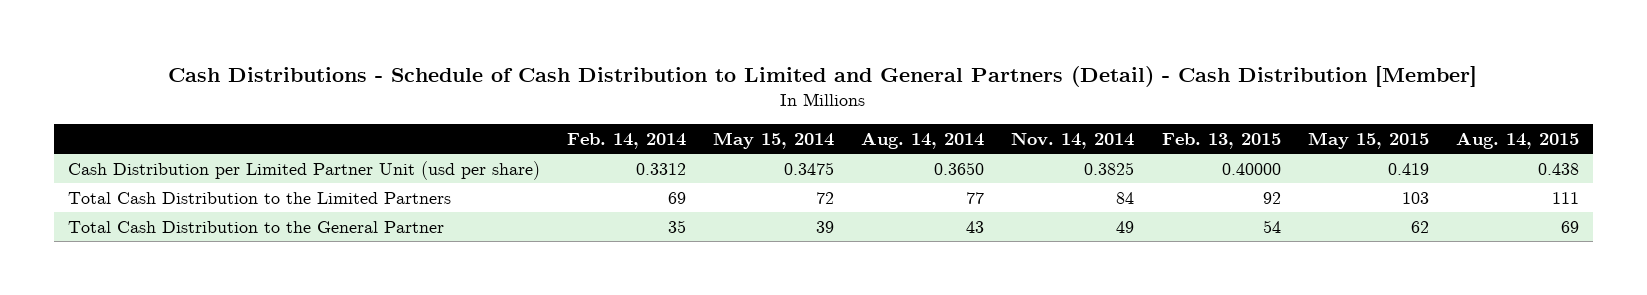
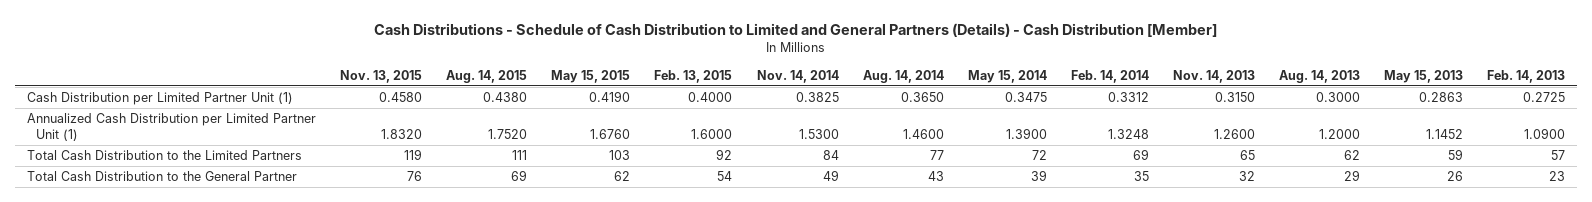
[168,65,1478,87] Cash Distributions - Schedule of Cash Distribution to Limited and General Partners (Detail) - Cash Distribution [Member] -> [374,22,1218,37] Cash Distributions - Schedule of Cash Distribution to Limited and General Partners (Details) - Cash Distribution [Member]
none -> [340,69,423,83] Nov. 13, 2015
none -> [1172,69,1255,83] Nov. 14, 2013
none -> [1278,69,1360,83] Aug. 14, 2013
none -> [1383,69,1463,83] May 15, 2013
none -> [1486,69,1565,83] Feb. 14, 2013
[67,160,540,180] Cash Distribution per Limited Partner Unit (usd per share) -> [27,92,294,106] Cash Distribution per Limited Partner Unit (1)
[1221,162,1281,175] 0.40000 -> [688,92,733,103] 0.4000
[1387,162,1429,175] 0.419 -> [589,91,631,103] 0.4190
[1537,162,1579,175] 0.438 -> [483,92,528,103] 0.4380
none -> [27,113,317,141] Annualized Cash Distribution per Limited Partner Unit (1)

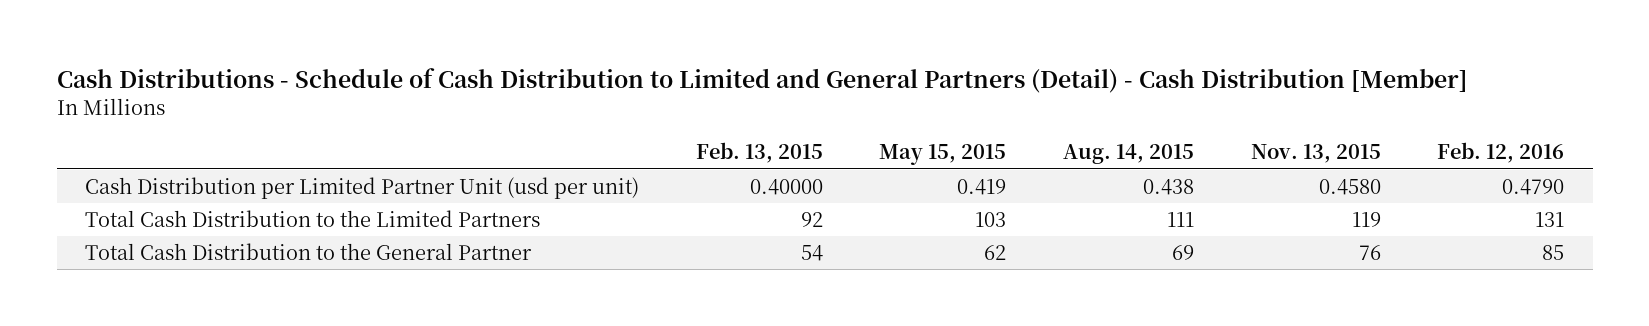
[374,22,1218,37] Cash Distributions - Schedule of Cash Distribution to Limited and General Partners (Details) - Cash Distribution [Member] -> [56,68,1468,94] Cash Distributions - Schedule of Cash Distribution to Limited and General Partners (Detail) - Cash Distribution [Member]
[756,69,839,83] Nov. 14, 2014 -> none
[862,69,944,83] Aug. 14, 2014 -> none
[967,69,1047,83] May 15, 2014 -> none
[1070,69,1149,83] Feb. 14, 2014 -> none
[1172,69,1255,83] Nov. 14, 2013 -> none
[1278,69,1360,83] Aug. 14, 2013 -> none
[1383,69,1463,83] May 15, 2013 -> none
[1486,69,1565,83] Feb. 14, 2013 -> none
none -> [1437,142,1565,164] Feb. 12, 2016
[27,113,317,141] Annualized Cash Distribution per Limited Partner Unit (1) -> none
[27,92,294,106] Cash Distribution per Limited Partner Unit (1) -> [85,176,640,199] Cash Distribution per Limited Partner Unit (usd per unit)
[483,92,528,103] 0.4380 -> [1142,178,1194,195] 0.438
[589,91,631,103] 0.4190 -> [957,178,1007,195] 0.419
[688,92,733,103] 0.4000 -> [749,178,823,195] 0.40000

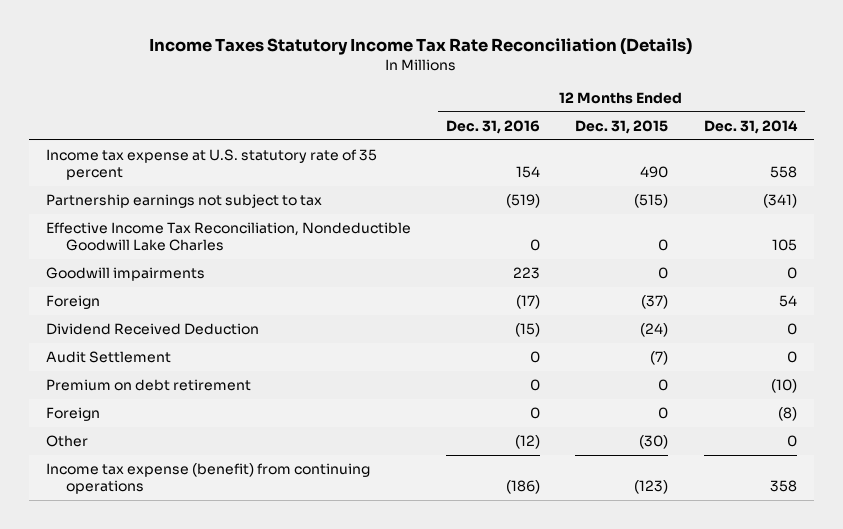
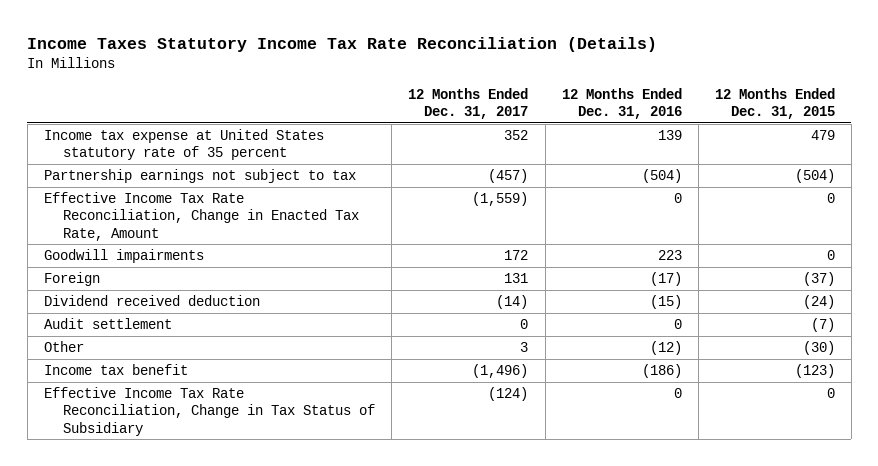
[703,120,798,135] Dec. 31, 2014 -> none
none -> [408,87,529,119] 12 Months Ended Dec. 31, 2017
[46,222,412,252] Effective Income Tax Reconciliation, Nondeductible Goodwill Lake Charles -> none
[46,149,378,181] Income tax expense at U.S. statutory rate of 35 percent -> [43,128,324,161] Income tax expense at United States statutory rate of 35 percent
[516,166,541,179] 154 -> [657,129,682,140] 139
[640,166,669,179] 490 -> [810,129,835,140] 479
[506,194,541,209] (519) -> [641,168,682,183] (504)
[634,194,669,209] (515) -> [794,168,835,183] (504)
none -> [43,191,360,241] Effective Income Tax Rate Reconciliation, Change in Enacted Tax Rate, Amount
[46,379,252,392] Premium on debt retirement -> none
[46,407,101,422] Foreign -> none
[46,323,260,336] Dividend Received Deduction -> [43,294,260,306] Dividend received deduction
[46,351,172,364] Audit Settlement -> [43,317,172,329] Audit settlement
[46,463,371,495] Income tax expense (benefit) from continuing operations -> [43,363,188,375] Income tax benefit
none -> [43,386,376,436] Effective Income Tax Rate Reconciliation, Change in Tax Status of Subsidiary

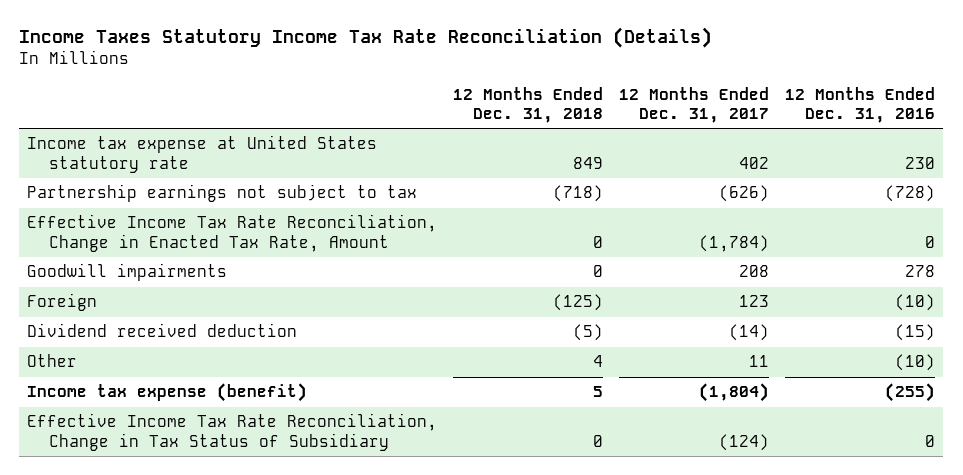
[714,87,835,119] 12 Months Ended Dec. 31, 2015 -> none
none -> [453,86,604,123] 12 Months Ended Dec. 31, 2018
[43,128,324,161] Income tax expense at United States statutory rate of 35 percent -> [27,135,378,173] Income tax expense at United States statutory rate
[504,129,529,140] 352 -> [739,156,770,169] 402
[657,129,682,140] 139 -> [905,156,936,169] 230
[488,168,529,183] (457) -> [719,185,770,203] (626)
[641,168,682,183] (504) -> [885,185,936,203] (728)
[472,191,529,206] (1,559) -> [699,234,770,252] (1,784)
[504,249,529,260] 172 -> [739,265,770,278] 208
[657,249,682,260] 223 -> [905,265,936,278] 278
[504,272,529,283] 131 -> [739,295,770,308] 123
[649,271,682,286] (17) -> [895,294,936,312] (10)
[43,317,172,329] Audit settlement -> none
[520,341,529,352] 3 -> [749,355,770,368] 11
[649,340,682,355] (12) -> [895,354,936,372] (10)
[43,363,188,375] Income tax benefit -> [27,383,308,403] Income tax expense (benefit)
[472,363,529,378] (1,496) -> [699,383,770,403] (1,804)
[641,363,682,378] (186) -> [885,383,936,403] (255)

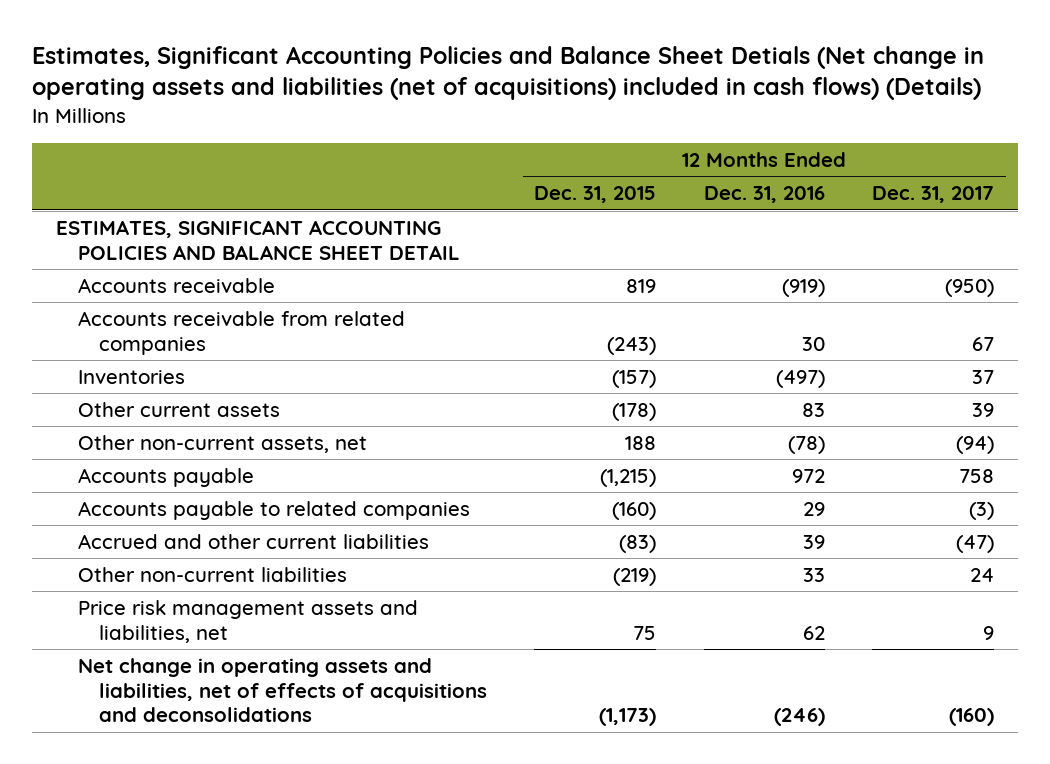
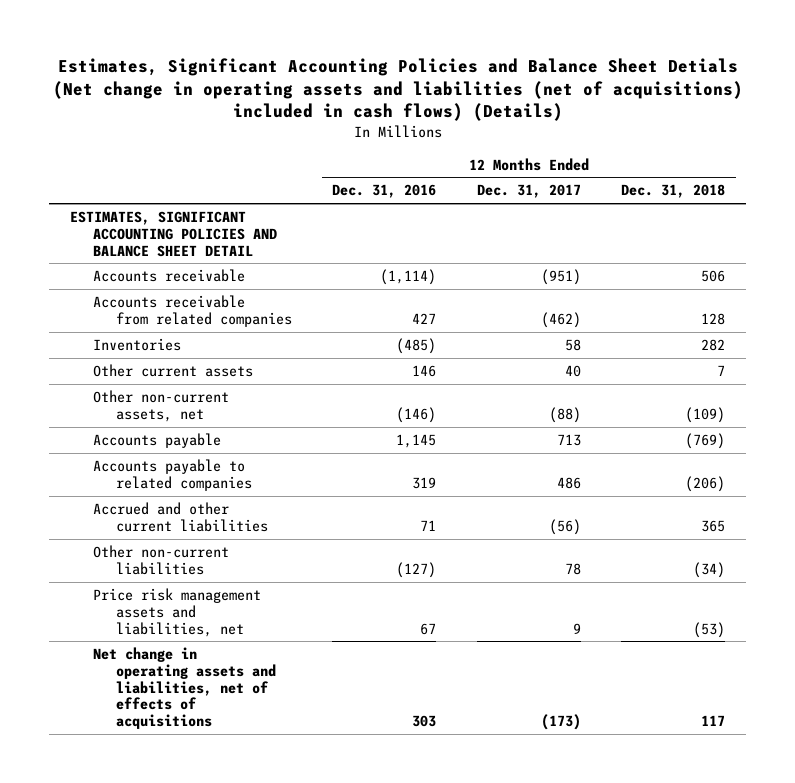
[534,186,657,204] Dec. 31, 2015 -> none
none -> [621,184,726,199] Dec. 31, 2018
[781,278,825,297] (919) -> [380,268,437,285] (1,114)
[945,278,995,297] (950) -> [540,268,581,285] (951)
[801,336,825,351] 30 -> [412,312,437,324] 427
[972,336,995,351] 67 -> [540,311,581,328] (462)
[775,369,825,388] (497) -> [396,337,437,354] (485)
[972,369,995,384] 37 -> [564,338,581,351] 58
[801,402,825,417] 83 -> [412,364,437,377] 146
[972,402,995,417] 39 -> [564,364,581,377] 40
[787,435,825,454] (78) -> [396,406,437,423] (146)
[956,435,995,454] (94) -> [548,406,581,423] (88)
[791,468,825,483] 972 -> [396,433,437,448] 1,145
[959,468,995,483] 758 -> [556,433,581,446] 713
[802,501,825,516] 29 -> [412,476,437,489] 319
[969,501,995,520] (3) -> [556,476,581,489] 486
[802,534,825,549] 39 -> [420,519,437,531] 71
[956,534,995,553] (47) -> [548,518,581,535] (56)
[802,567,825,582] 33 -> [396,561,437,578] (127)
[970,567,995,582] 24 -> [564,562,581,575] 78
[802,625,825,640] 62 -> [420,622,437,635] 67
[77,657,488,723] Net change in operating assets and liabilities, net of effects of acquisitions and deconsolidations -> [92,646,276,730] Net change in operating assets and liabilities, net of effects of acquisitions
[773,708,825,727] (246) -> [412,715,437,728] 303
[949,708,995,727] (160) -> [540,714,581,731] (173)

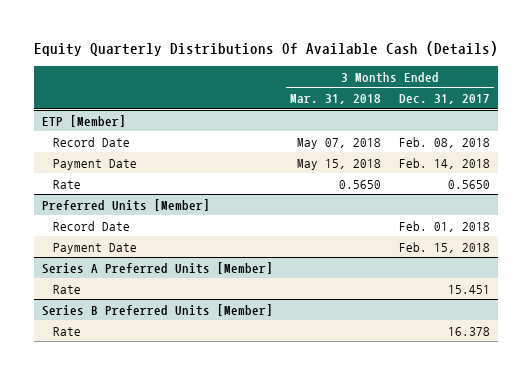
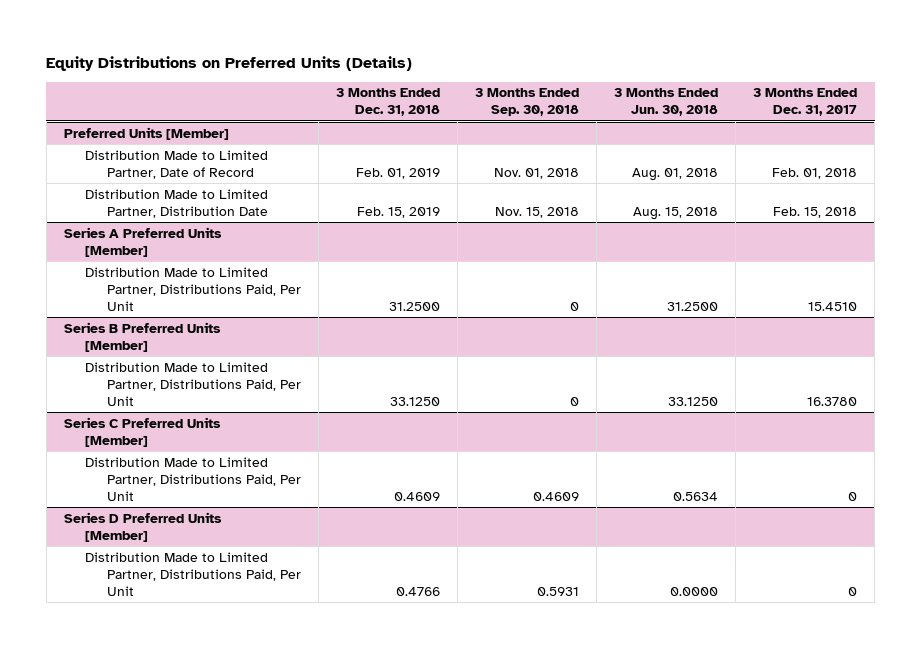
[33,41,498,57] Equity Quarterly Distributions Of Available Cash (Details) -> [46,55,413,71] Equity Distributions on Preferred Units (Details)
[290,94,382,105] Mar. 31, 2018 -> none
none -> [336,88,441,117] 3 Months Ended Dec. 31, 2018
none -> [475,88,580,117] 3 Months Ended Sep. 30, 2018
none -> [614,88,719,117] 3 Months Ended Jun. 30, 2018
[42,114,127,127] ETP [Member] -> none
[52,136,130,147] Record Date -> none
[52,158,137,170] Payment Date -> none
[52,179,81,189] Rate -> none
[52,220,130,231] Record Date -> [85,149,269,179] Distribution Made to Limited Partner, Date of Record
[52,242,137,254] Payment Date -> [85,188,269,218] Distribution Made to Limited Partner, Distribution Date
[52,284,81,294] Rate -> none
none -> [85,266,302,311] Distribution Made to Limited Partner, Distributions Paid, Per Unit
[52,326,81,336] Rate -> none
none -> [85,361,302,406] Distribution Made to Limited Partner, Distributions Paid, Per Unit
none -> [63,416,221,447] Series C Preferred Units [Member]
none -> [85,456,302,501] Distribution Made to Limited Partner, Distributions Paid, Per Unit
none -> [63,511,222,542] Series D Preferred Units [Member]
none -> [85,551,302,596] Distribution Made to Limited Partner, Distributions Paid, Per Unit

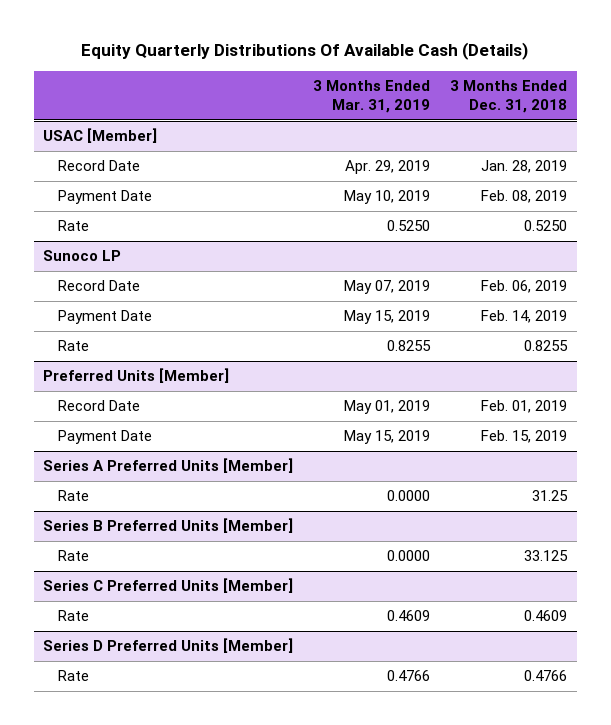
[46,55,413,71] Equity Distributions on Preferred Units (Details) -> [81,42,529,61] Equity Quarterly Distributions Of Available Cash (Details)
[475,88,580,117] 3 Months Ended Sep. 30, 2018 -> none
[614,88,719,117] 3 Months Ended Jun. 30, 2018 -> none
[753,88,858,117] 3 Months Ended Dec. 31, 2017 -> none
none -> [313,80,431,113] 3 Months Ended Mar. 31, 2019
none -> [43,128,158,144] USAC [Member]
none -> [58,160,141,172] Record Date
none -> [58,190,153,205] Payment Date
none -> [58,220,90,232] Rate
none -> [43,250,122,262] Sunoco LP
none -> [58,280,141,292] Record Date
none -> [58,310,153,325] Payment Date
none -> [58,340,90,352] Rate
[85,149,269,179] Distribution Made to Limited Partner, Date of Record -> [58,400,141,412] Record Date
[85,188,269,218] Distribution Made to Limited Partner, Distribution Date -> [58,430,153,445] Payment Date
[85,266,302,311] Distribution Made to Limited Partner, Distributions Paid, Per Unit -> none
none -> [58,490,90,502] Rate
[85,361,302,406] Distribution Made to Limited Partner, Distributions Paid, Per Unit -> none
none -> [58,550,90,562] Rate
[85,456,302,501] Distribution Made to Limited Partner, Distributions Paid, Per Unit -> [58,610,90,622] Rate
[85,551,302,596] Distribution Made to Limited Partner, Distributions Paid, Per Unit -> [58,670,90,682] Rate

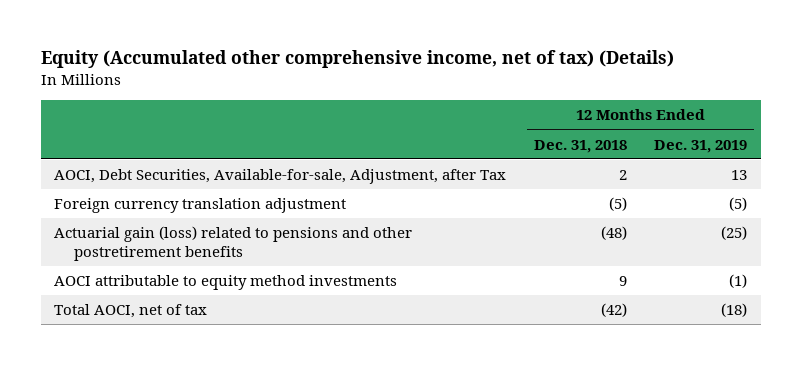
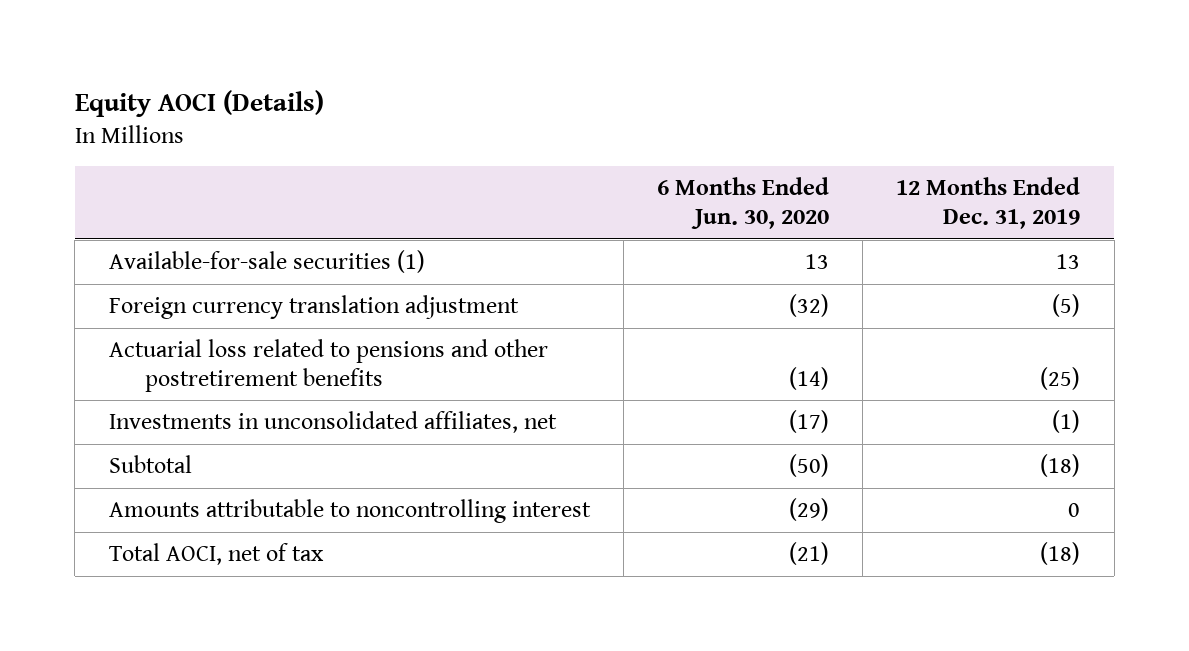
[40,50,674,69] Equity (Accumulated other comprehensive income, net of tax) (Details) -> [74,90,324,118] Equity AOCI (Details)
[533,139,627,153] Dec. 31, 2018 -> none
none -> [657,177,830,230] 6 Months Ended Jun. 30, 2020
[54,169,507,185] AOCI, Debt Securities, Available-for-sale, Adjustment, after Tax -> [108,250,425,274] Available-for-sale securities (1)
[54,226,413,262] Actuarial gain (loss) related to pensions and other postretirement benefits -> [108,339,548,392] Actuarial loss related to pensions and other postretirement benefits
[54,275,398,291] AOCI attributable to equity method investments -> [108,411,557,434] Investments in unconsolidated affiliates, net
none -> [108,455,192,474] Subtotal
none -> [108,499,591,524] Amounts attributable to noncontrolling interest

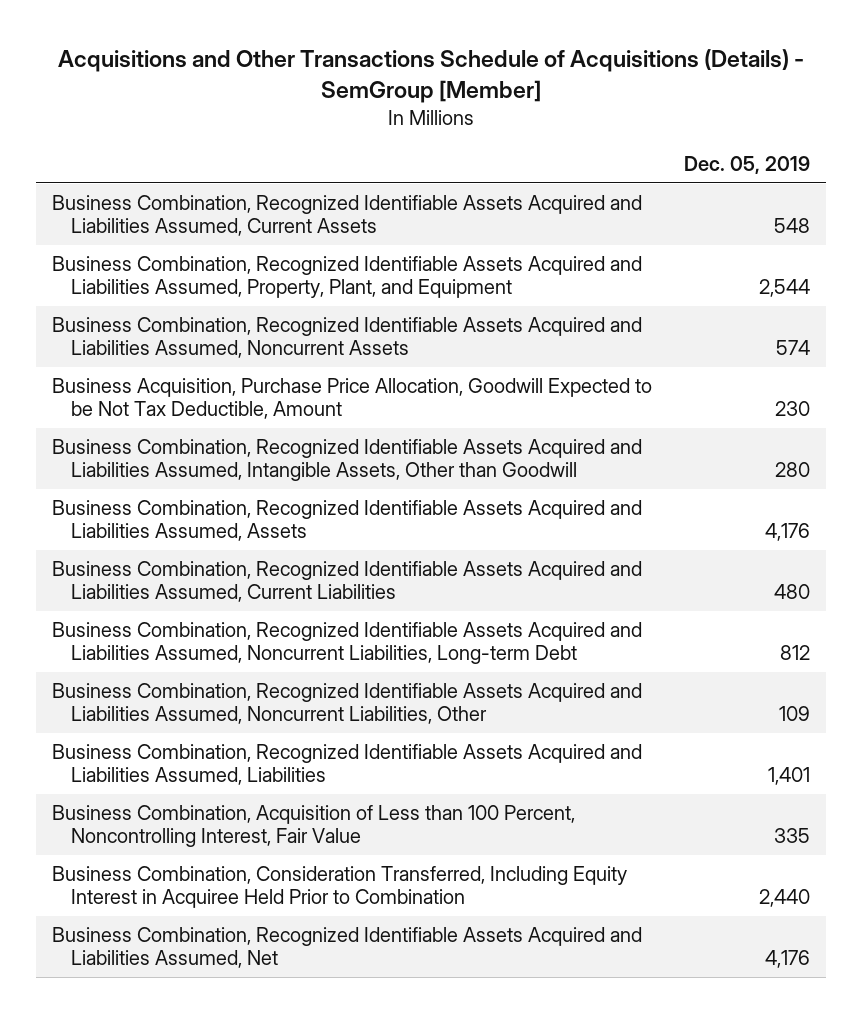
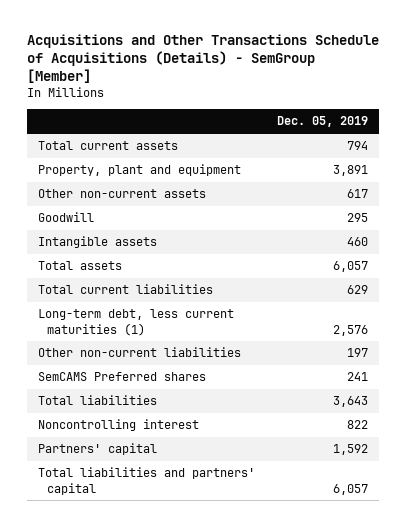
[52,195,643,237] Business Combination, Recognized Identifiable Assets Acquired and Liabilities Assumed, Current Assets -> none
[52,317,643,359] Business Combination, Recognized Identifiable Assets Acquired and Liabilities Assumed, Noncurrent Assets -> none
[52,378,653,420] Business Acquisition, Purchase Price Allocation, Goodwill Expected to be Not Tax Deductible, Amount -> none
[52,439,643,482] Business Combination, Recognized Identifiable Assets Acquired and Liabilities Assumed, Intangible Assets, Other than Goodwill -> none
[52,500,643,542] Business Combination, Recognized Identifiable Assets Acquired and Liabilities Assumed, Assets -> none
[52,561,643,603] Business Combination, Recognized Identifiable Assets Acquired and Liabilities Assumed, Current Liabilities -> none
[52,622,643,665] Business Combination, Recognized Identifiable Assets Acquired and Liabilities Assumed, Noncurrent Liabilities, Long-term Debt -> none
[52,683,643,725] Business Combination, Recognized Identifiable Assets Acquired and Liabilities Assumed, Noncurrent Liabilities, Other -> none
[52,744,643,786] Business Combination, Recognized Identifiable Assets Acquired and Liabilities Assumed, Liabilities -> none
[52,805,576,848] Business Combination, Acquisition of Less than 100 Percent, Noncontrolling Interest, Fair Value -> none
[52,866,628,909] Business Combination, Consideration Transferred, Including Equity Interest in Acquiree Held Prior to Combination -> none
[52,927,643,969] Business Combination, Recognized Identifiable Assets Acquired and Liabilities Assumed, Net -> none
none -> [37,141,178,151] Total current assets
[52,256,643,299] Business Combination, Recognized Identifiable Assets Acquired and Liabilities Assumed, Property, Plant, and Equipment -> [37,164,241,177] Property, plant and equipment
[759,279,811,298] 2,544 -> [333,165,369,177] 3,891
none -> [37,189,206,199] Other non-current assets
none -> [37,212,94,223] Goodwill
none -> [37,236,157,249] Intangible assets
none -> [37,261,122,271] Total assets
none -> [37,284,213,295] Total current liabilities
none -> [37,309,234,336] Long-term debt, less current maturities (1)
none -> [37,347,241,358] Other non-current liabilities
none -> [37,372,206,382] SemCAMS Preferred shares
none -> [37,395,157,406] Total liabilities
none -> [37,419,199,432] Noncontrolling interest
none -> [37,443,157,456] Partners' capital
none -> [37,467,255,495] Total liabilities and partners' capital

